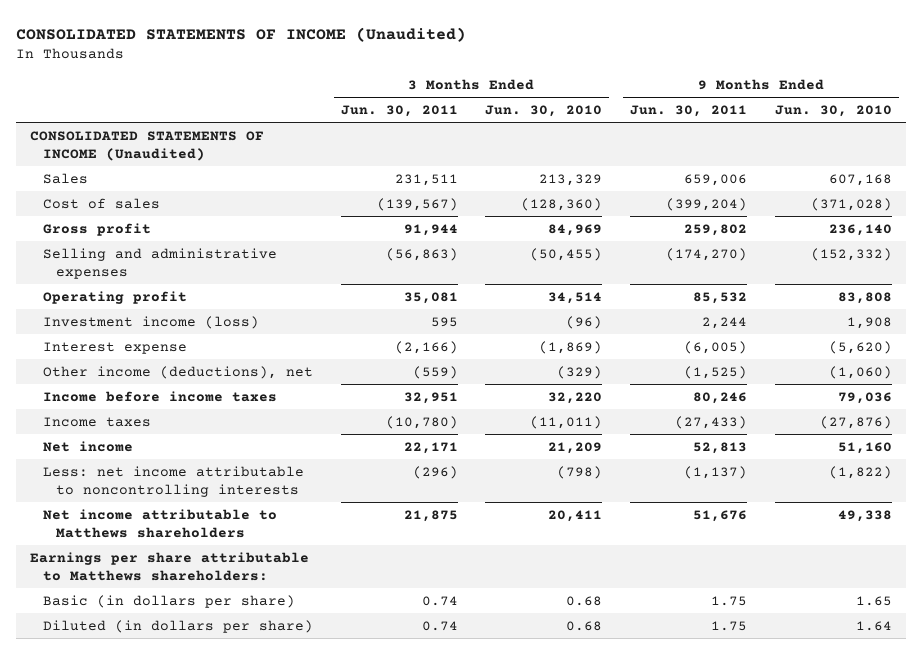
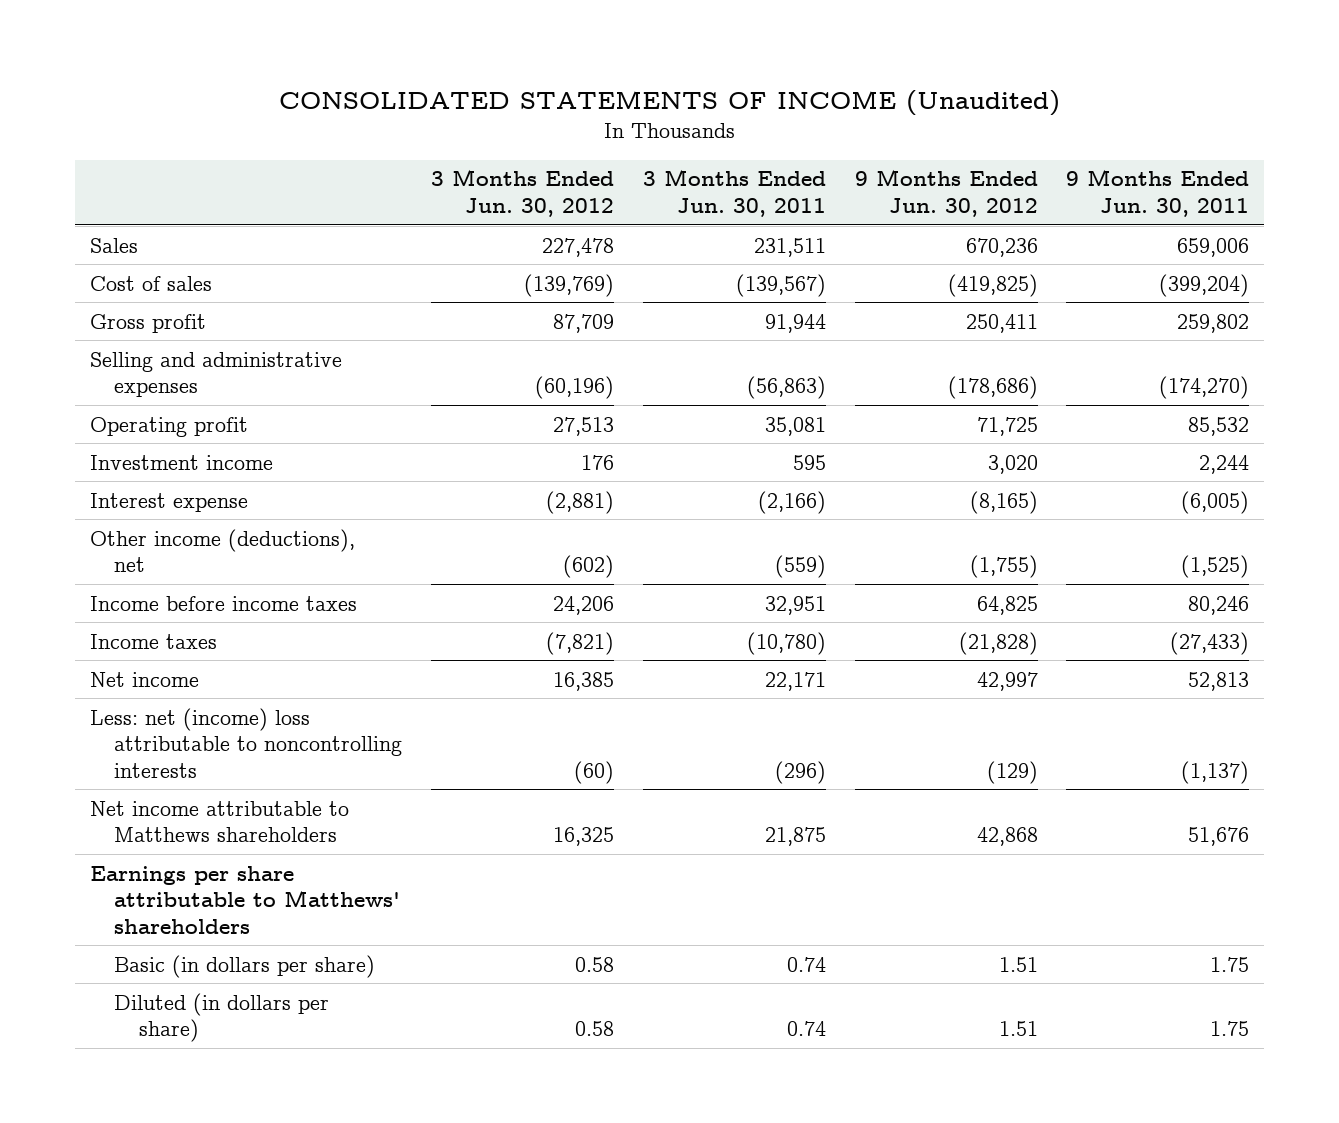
[485,105,603,118] Jun. 30, 2010 -> none
[774,105,892,118] Jun. 30, 2010 -> none
none -> [431,169,615,217] 3 Months Ended Jun. 30, 2012
none -> [854,169,1038,217] 9 Months Ended Jun. 30, 2012
[29,130,264,162] CONSOLIDATED STATEMENTS OF INCOME (Unaudited) -> none
[42,315,259,329] Investment income (loss) -> [89,454,273,470] Investment income
[42,465,304,498] Less: net income attributable to noncontrolling interests -> [89,707,403,778] Less: net (income) loss attributable to noncontrolling interests
[29,551,309,582] Earnings per share attributable to Matthews shareholders: -> [89,865,401,934] Earnings per share attributable to Matthews' shareholders

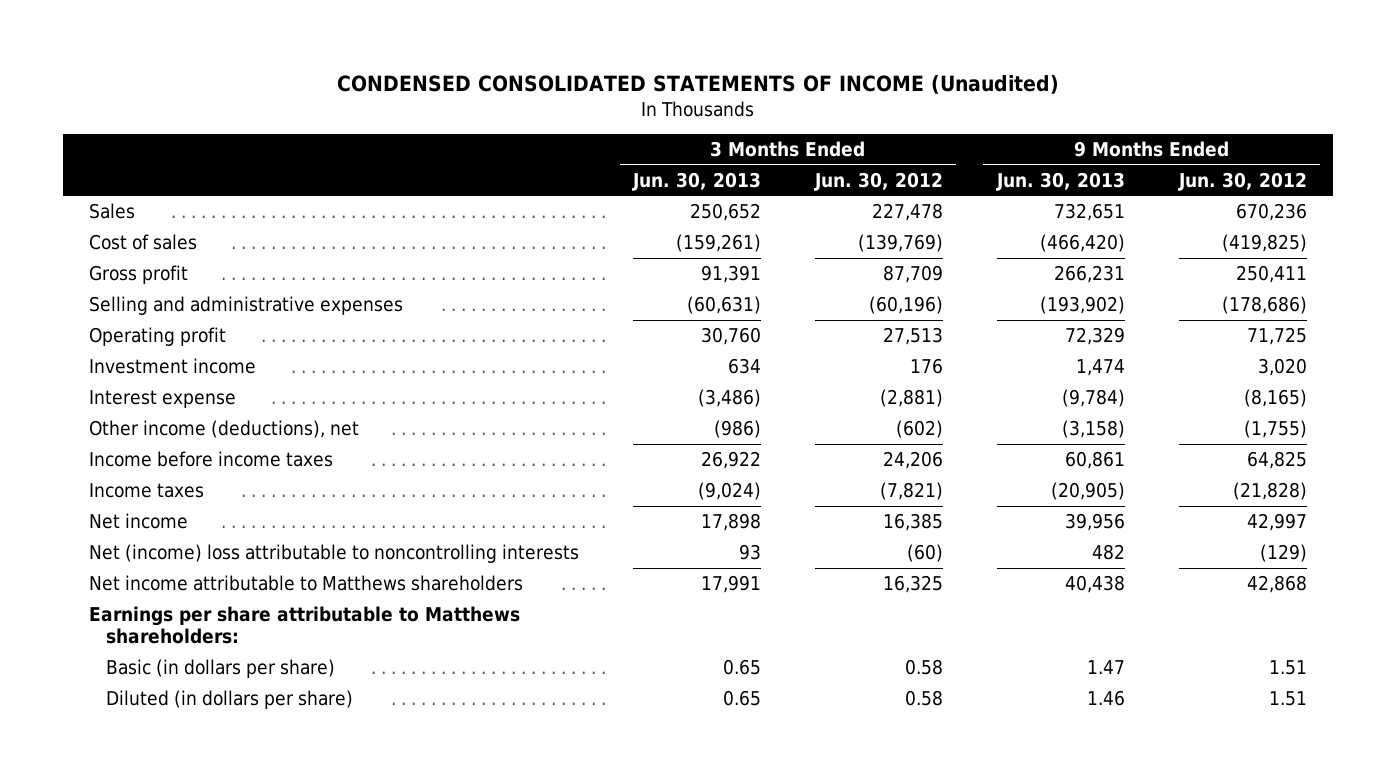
[278,89,1060,116] CONSOLIDATED STATEMENTS OF INCOME (Unaudited) -> [336,74,1059,94] CONDENSED CONSOLIDATED STATEMENTS OF INCOME (Unaudited)
[642,169,826,217] 3 Months Ended Jun. 30, 2011 -> none
[1066,169,1250,217] 9 Months Ended Jun. 30, 2011 -> none
none -> [632,171,762,191] Jun. 30, 2013
none -> [995,171,1125,191] Jun. 30, 2013
[89,707,403,778] Less: net (income) loss attributable to noncontrolling interests -> [89,544,580,564] Net (income) loss attributable to noncontrolling interests
[89,865,401,934] Earnings per share attributable to Matthews' shareholders -> [89,606,521,645] Earnings per share attributable to Matthews shareholders:

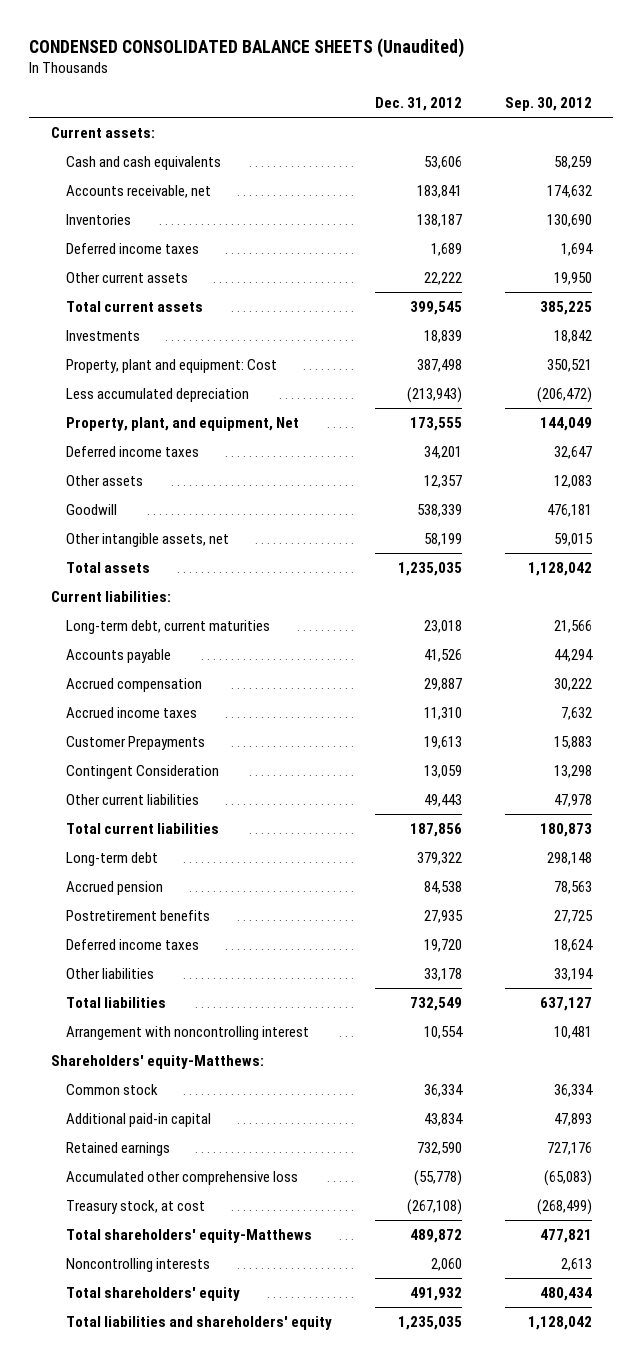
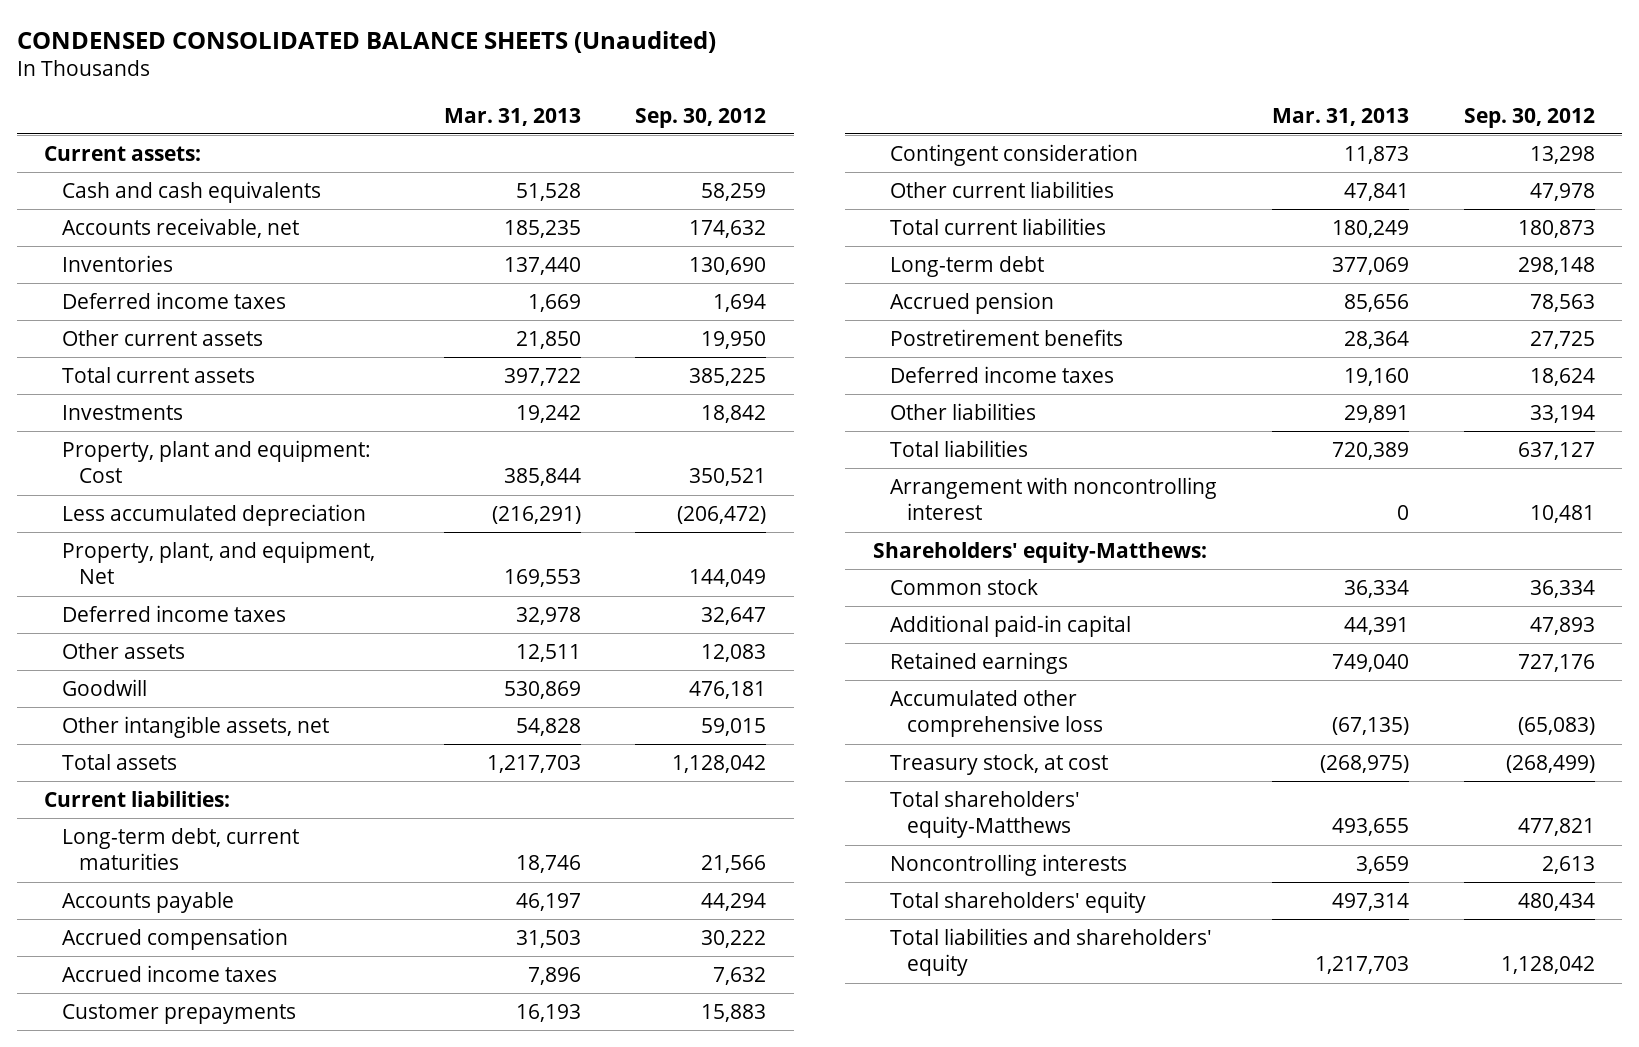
[375,97,463,112] Dec. 31, 2012 -> none
none -> [443,107,581,126] Mar. 31, 2013
[66,735,206,750] Customer Prepayments -> [61,1003,296,1024] Customer prepayments
[66,764,220,779] Contingent Consideration -> [890,143,1139,166] Contingent consideration

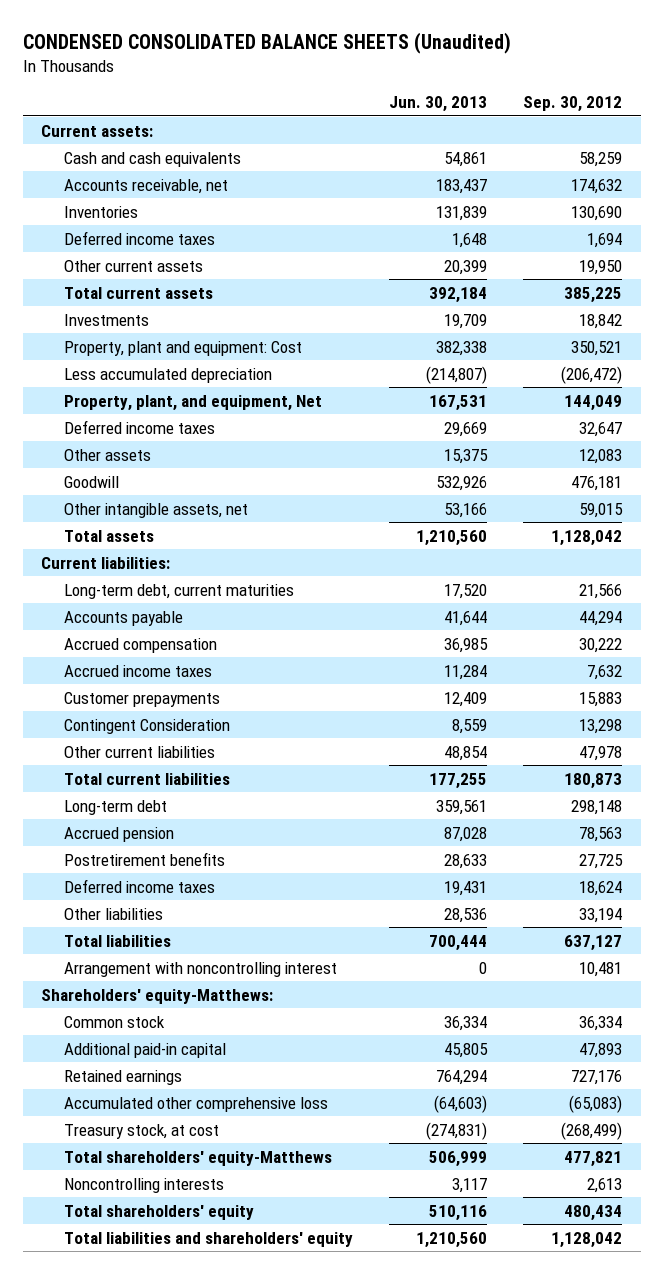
[443,107,581,126] Mar. 31, 2013 -> none
none -> [389,96,488,113] Jun. 30, 2013
[890,143,1139,166] Contingent consideration -> [63,718,230,734] Contingent Consideration

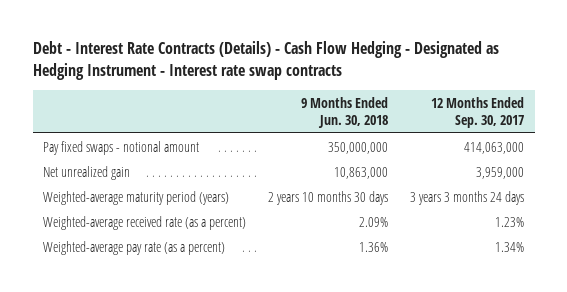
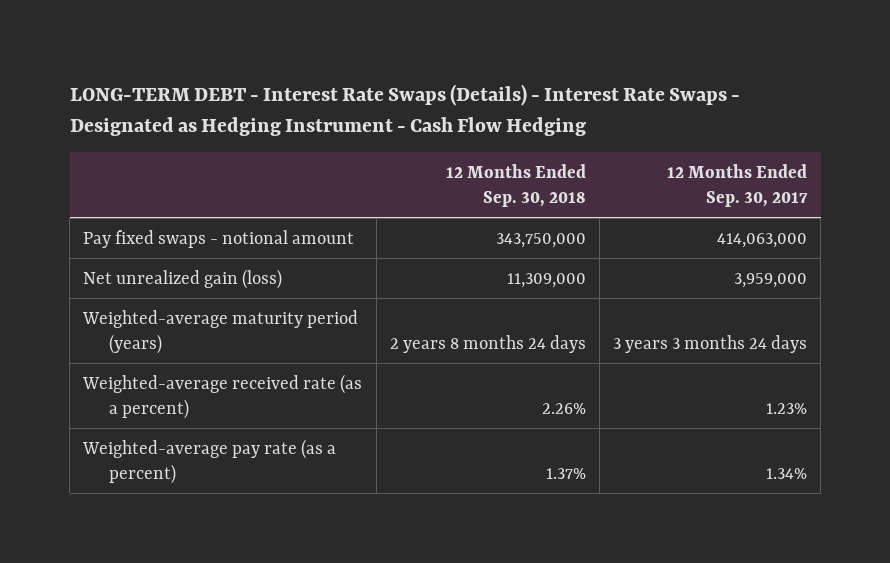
[32,41,499,81] Debt - Interest Rate Contracts (Details) - Cash Flow Hedging - Designated as Hedging Instrument - Interest rate swap contracts -> [69,83,740,137] LONG-TERM DEBT - Interest Rate Swaps (Details) - Interest Rate Swaps - Designated as Hedging Instrument - Cash Flow Hedging
[301,96,389,128] 9 Months Ended Jun. 30, 2018 -> none
none -> [445,164,586,207] 12 Months Ended Sep. 30, 2018
[43,165,131,180] Net unrealized gain -> [83,268,283,289] Net unrealized gain (loss)

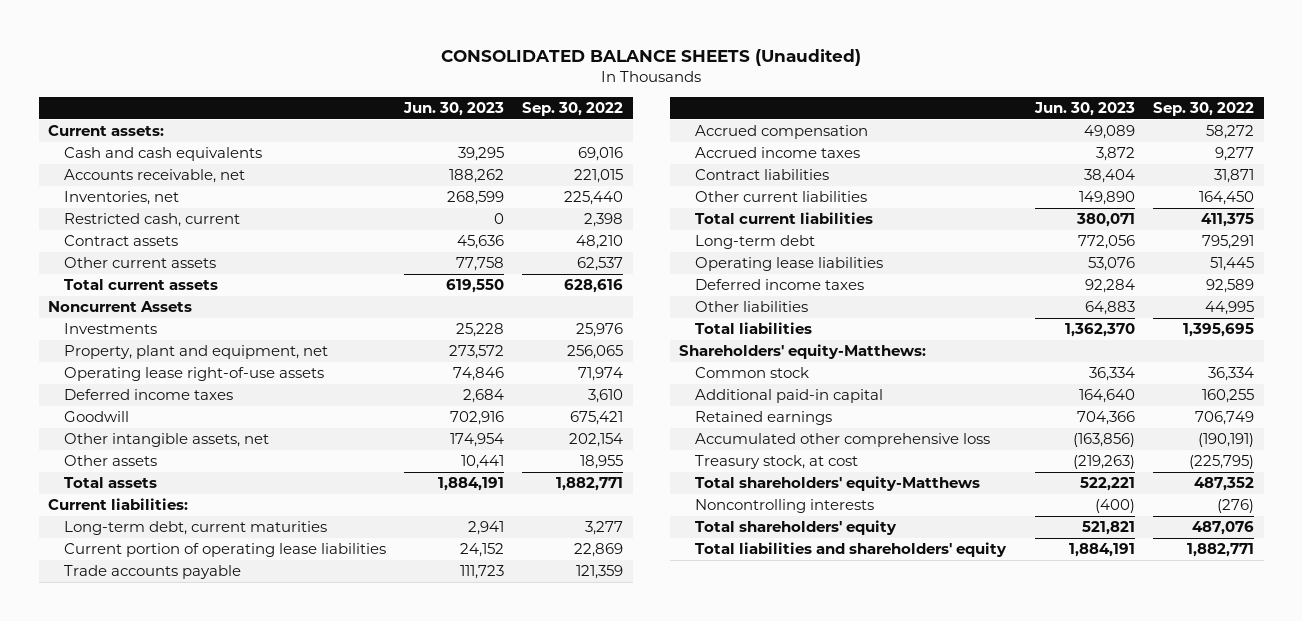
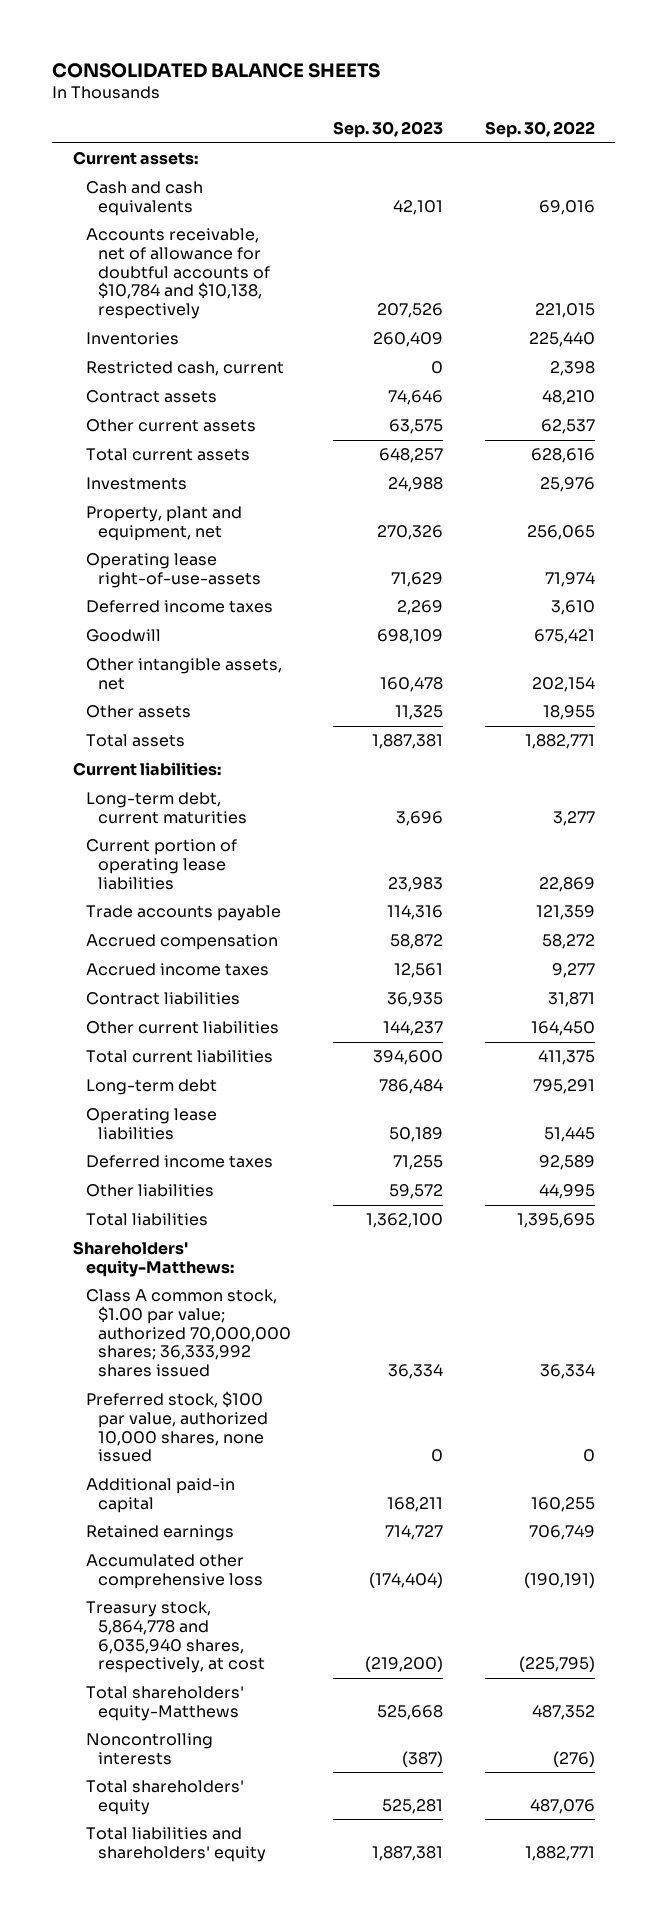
[441,48,862,66] CONSOLIDATED BALANCE SHEETS (Unaudited) -> [52,62,381,78] CONSOLIDATED BALANCE SHEETS
[403,101,505,116] Jun. 30, 2023 -> none
none -> [333,121,444,139] Sep. 30, 2023
[64,169,246,184] Accounts receivable, net -> [85,228,271,320] Accounts receivable, net of allowance for doubtful accounts of $10,784 and $10,138, respectively
[64,191,180,206] Inventories, net -> [85,332,179,346] Inventories
[47,301,192,313] Noncurrent Assets -> none
[64,367,325,382] Operating lease right-of-use assets -> [85,553,262,588] Operating lease right-of-use-assets
[695,367,810,379] Common stock -> [85,1289,292,1378] Class A common stock, $1.00 par value; authorized 70,000,000 shares; 36,333,992 shares issued
none -> [85,1391,269,1463] Preferred stock, $100 par value, authorized 10,000 shares, none issued
[695,455,859,470] Treasury stock, at cost -> [85,1601,266,1674] Treasury stock, 5,864,778 and 6,035,940 shares, respectively, at cost

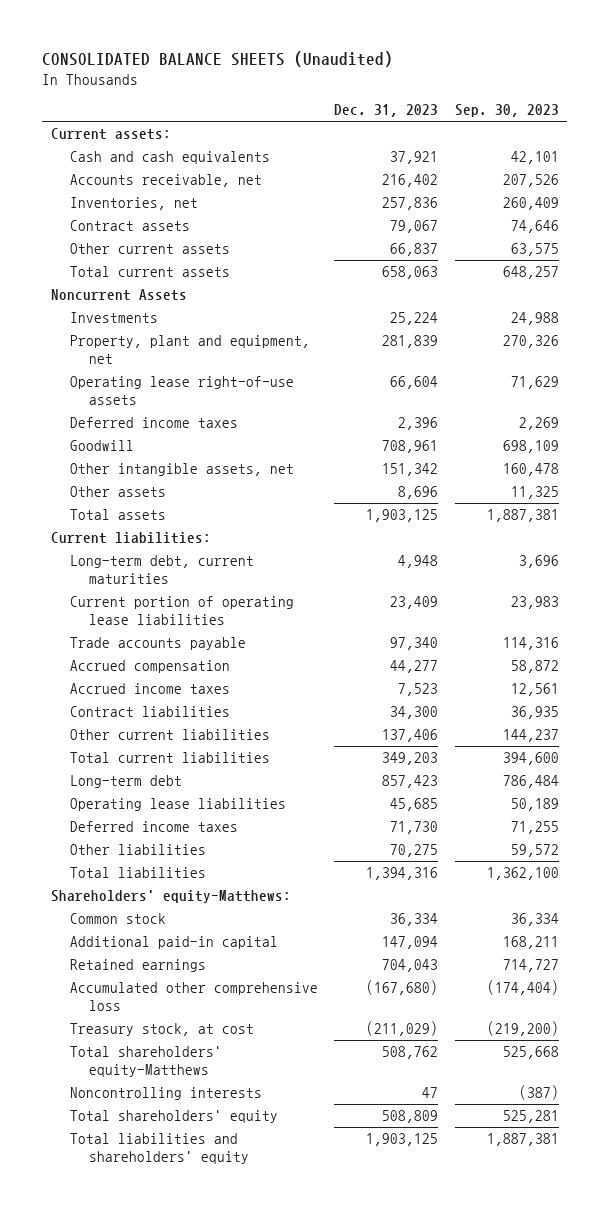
[52,62,381,78] CONSOLIDATED BALANCE SHEETS -> [42,51,394,68] CONSOLIDATED BALANCE SHEETS (Unaudited)
[484,121,595,139] Sep. 30, 2022 -> none
none -> [334,104,439,118] Dec. 31, 2023
[85,361,284,377] Restricted cash, current -> none
[85,228,271,320] Accounts receivable, net of allowance for doubtful accounts of $10,784 and $10,138, respectively -> [69,174,262,188] Accounts receivable, net
[85,332,179,346] Inventories -> [69,197,198,211] Inventories, net
none -> [50,289,187,302] Noncurrent Assets
[85,553,262,588] Operating lease right-of-use-assets -> [69,376,294,405] Operating lease right-of-use assets
[85,1391,269,1463] Preferred stock, $100 par value, authorized 10,000 shares, none issued -> none
[85,1289,292,1378] Class A common stock, $1.00 par value; authorized 70,000,000 shares; 36,333,992 shares issued -> [69,913,166,925] Common stock
[85,1601,266,1674] Treasury stock, 5,864,778 and 6,035,940 shares, respectively, at cost -> [69,1023,254,1037] Treasury stock, at cost

